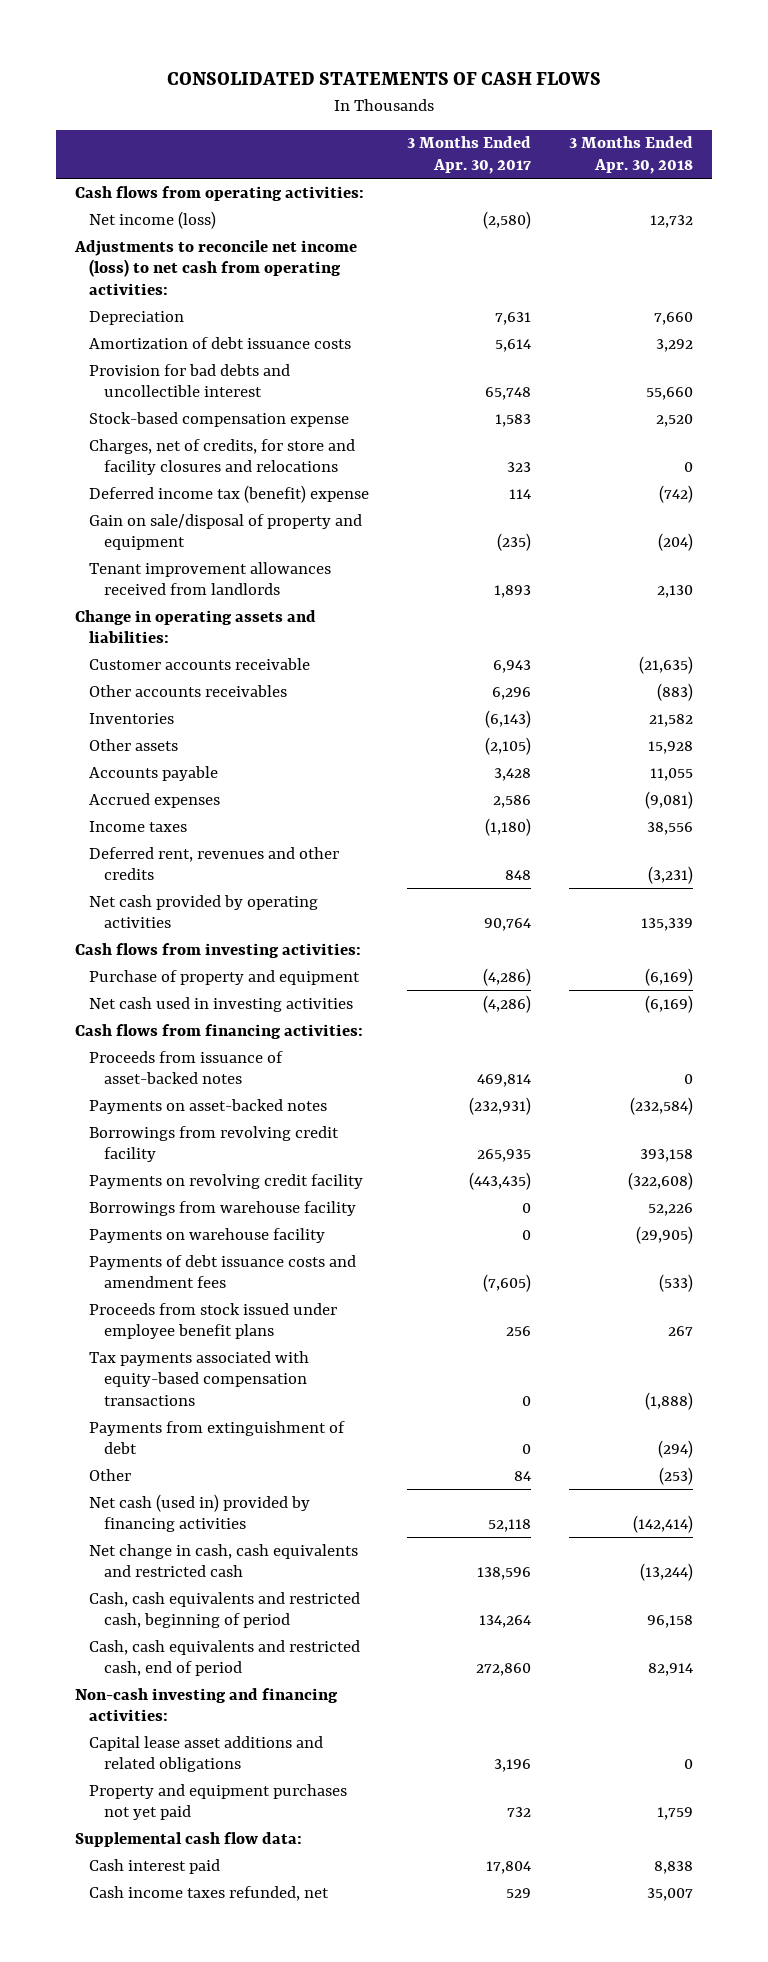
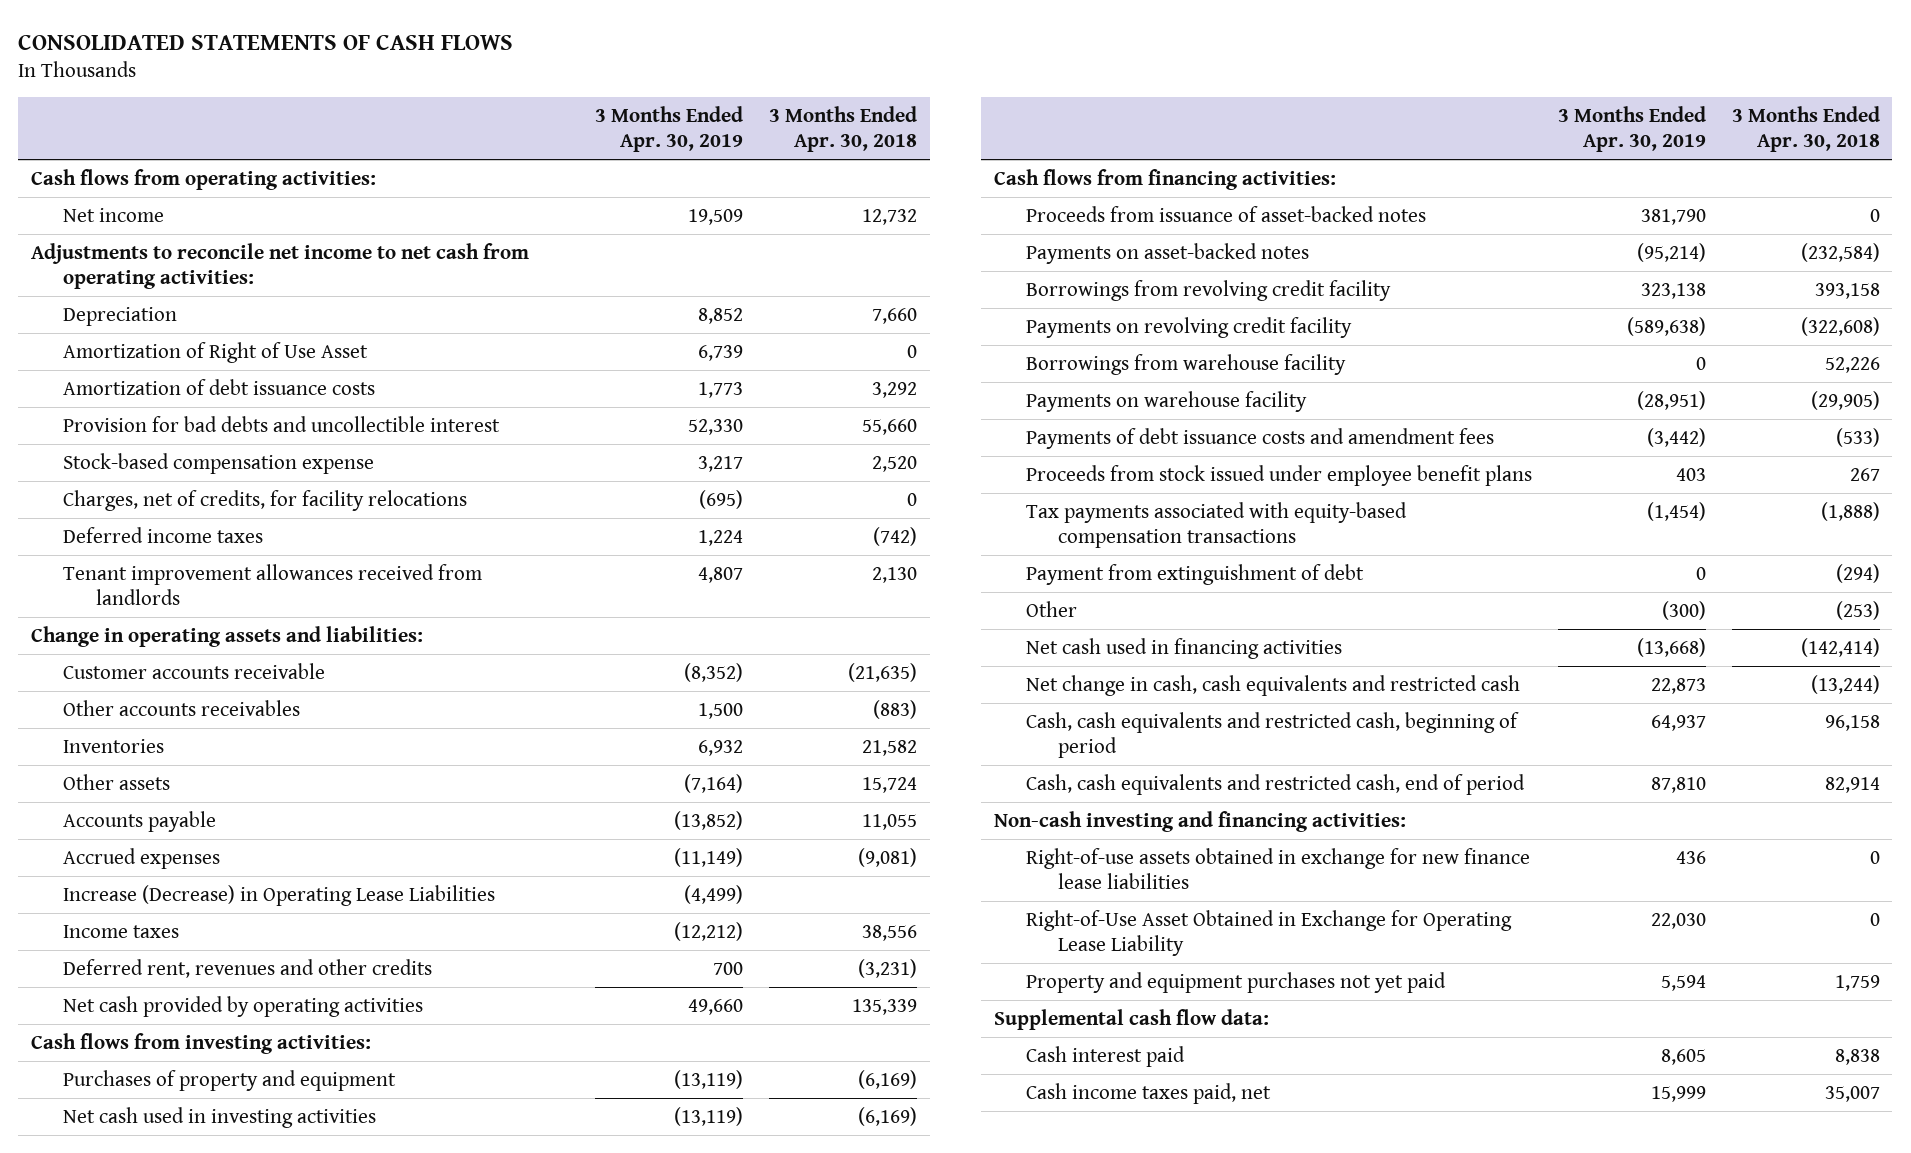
[407,136,532,175] 3 Months Ended Apr. 30, 2017 -> none
none -> [595,105,744,153] 3 Months Ended Apr. 30, 2019
[89,210,217,229] Net income (loss) -> [63,207,165,222] Net income
[74,239,358,296] Adjustments to reconcile net income (loss) to net cash from operating activities: -> [31,242,530,290] Adjustments to reconcile net income to net cash from operating activities:
none -> [63,341,369,363] Amortization of Right of Use Asset
[89,513,363,551] Gain on sale/disposal of property and equipment -> none
[89,438,356,476] Charges, net of credits, for store and facility closures and relocations -> [63,489,468,511] Charges, net of credits, for facility relocations
[89,484,370,503] Deferred income tax (benefit) expense -> [63,526,264,543] Deferred income taxes
[648,740,694,754] 15,928 -> [862,776,918,793] 15,724
none -> [63,884,496,906] Increase (Decrease) in Operating Lease Liabilities
[89,969,361,985] Purchase of property and equipment -> [63,1069,397,1091] Purchases of property and equipment
[89,1420,346,1455] Payments from extinguishment of debt -> [1025,563,1364,585] Payment from extinguishment of debt
[89,1493,311,1533] Net cash (used in) provided by financing activities -> [1025,637,1342,659] Net cash used in financing activities
[89,1735,324,1773] Capital lease asset additions and related obligations -> [1025,847,1530,890] Right-of-use assets obtained in exchange for new finance lease liabilities
none -> [1025,909,1512,957] Right-of-Use Asset Obtained in Exchange for Operating Lease Liability
[89,1885,330,1901] Cash income taxes refunded, net -> [1025,1082,1271,1104] Cash income taxes paid, net

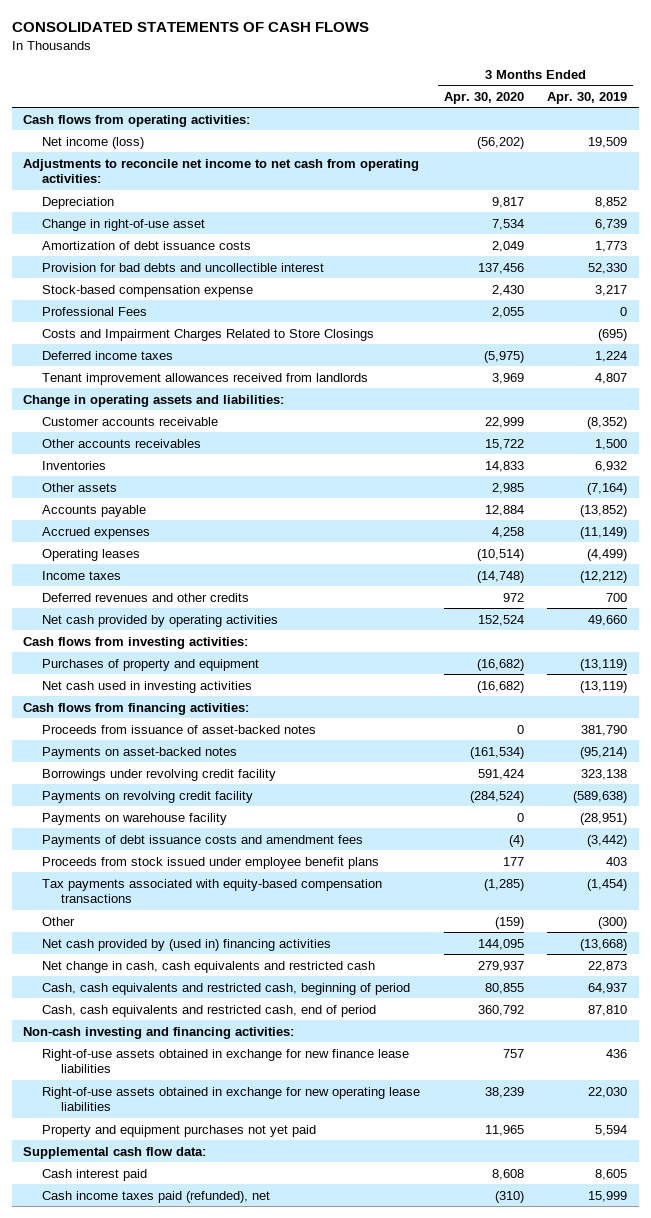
[769,105,918,153] 3 Months Ended Apr. 30, 2018 -> none
none -> [443,91,524,104] Apr. 30, 2020
[63,207,165,222] Net income -> [42,136,145,149] Net income (loss)
[63,341,369,363] Amortization of Right of Use Asset -> [42,218,206,231] Change in right-of-use asset
none -> [42,306,148,316] Professional Fees
[63,489,468,511] Charges, net of credits, for facility relocations -> [42,328,375,341] Costs and Impairment Charges Related to Store Closings
[63,884,496,906] Increase (Decrease) in Operating Lease Liabilities -> [42,548,141,561] Operating leases
[63,958,433,978] Deferred rent, revenues and other credits -> [42,592,250,602] Deferred revenues and other credits
[1025,279,1391,301] Borrowings from revolving credit facility -> [42,768,277,781] Borrowings under revolving credit facility
[1025,353,1346,375] Borrowings from warehouse facility -> none
[1025,563,1364,585] Payment from extinguishment of debt -> none
[1025,637,1342,659] Net cash used in financing activities -> [42,938,332,951] Net cash provided by (used in) financing activities
[1025,909,1512,957] Right-of-Use Asset Obtained in Exchange for Operating Lease Liability -> [42,1086,421,1112] Right-of-use assets obtained in exchange for new operating lease liabilities
[1025,1082,1271,1104] Cash income taxes paid, net -> [42,1190,271,1203] Cash income taxes paid (refunded), net

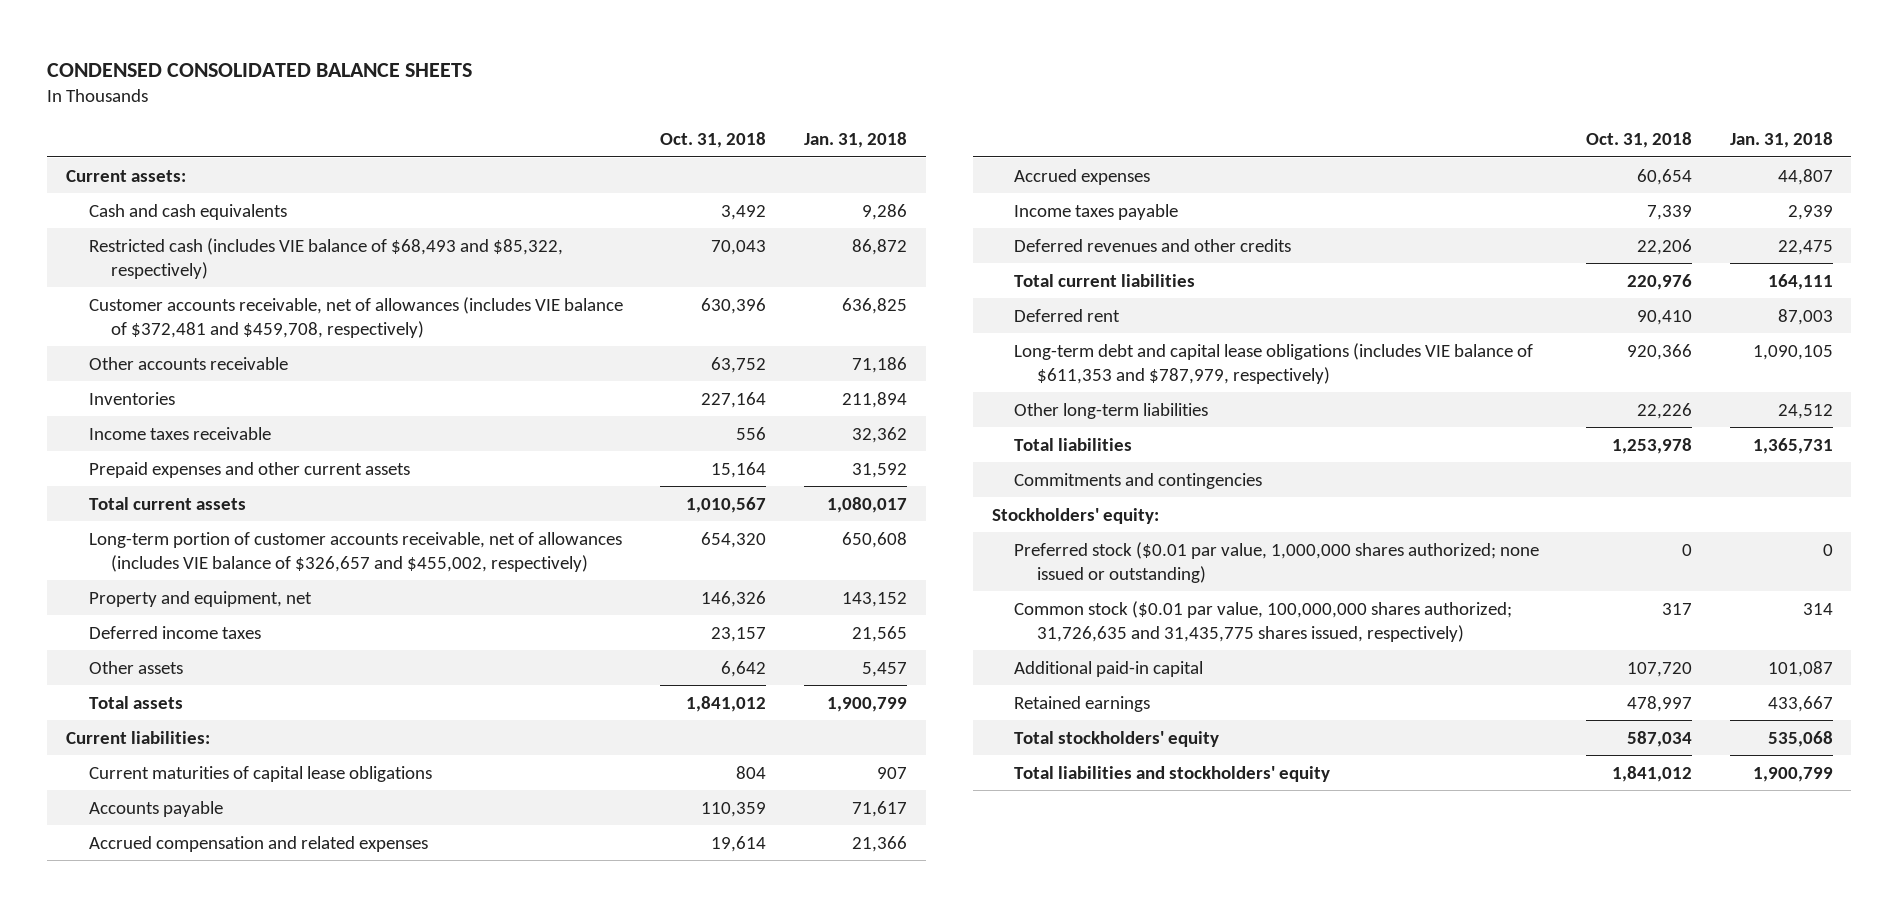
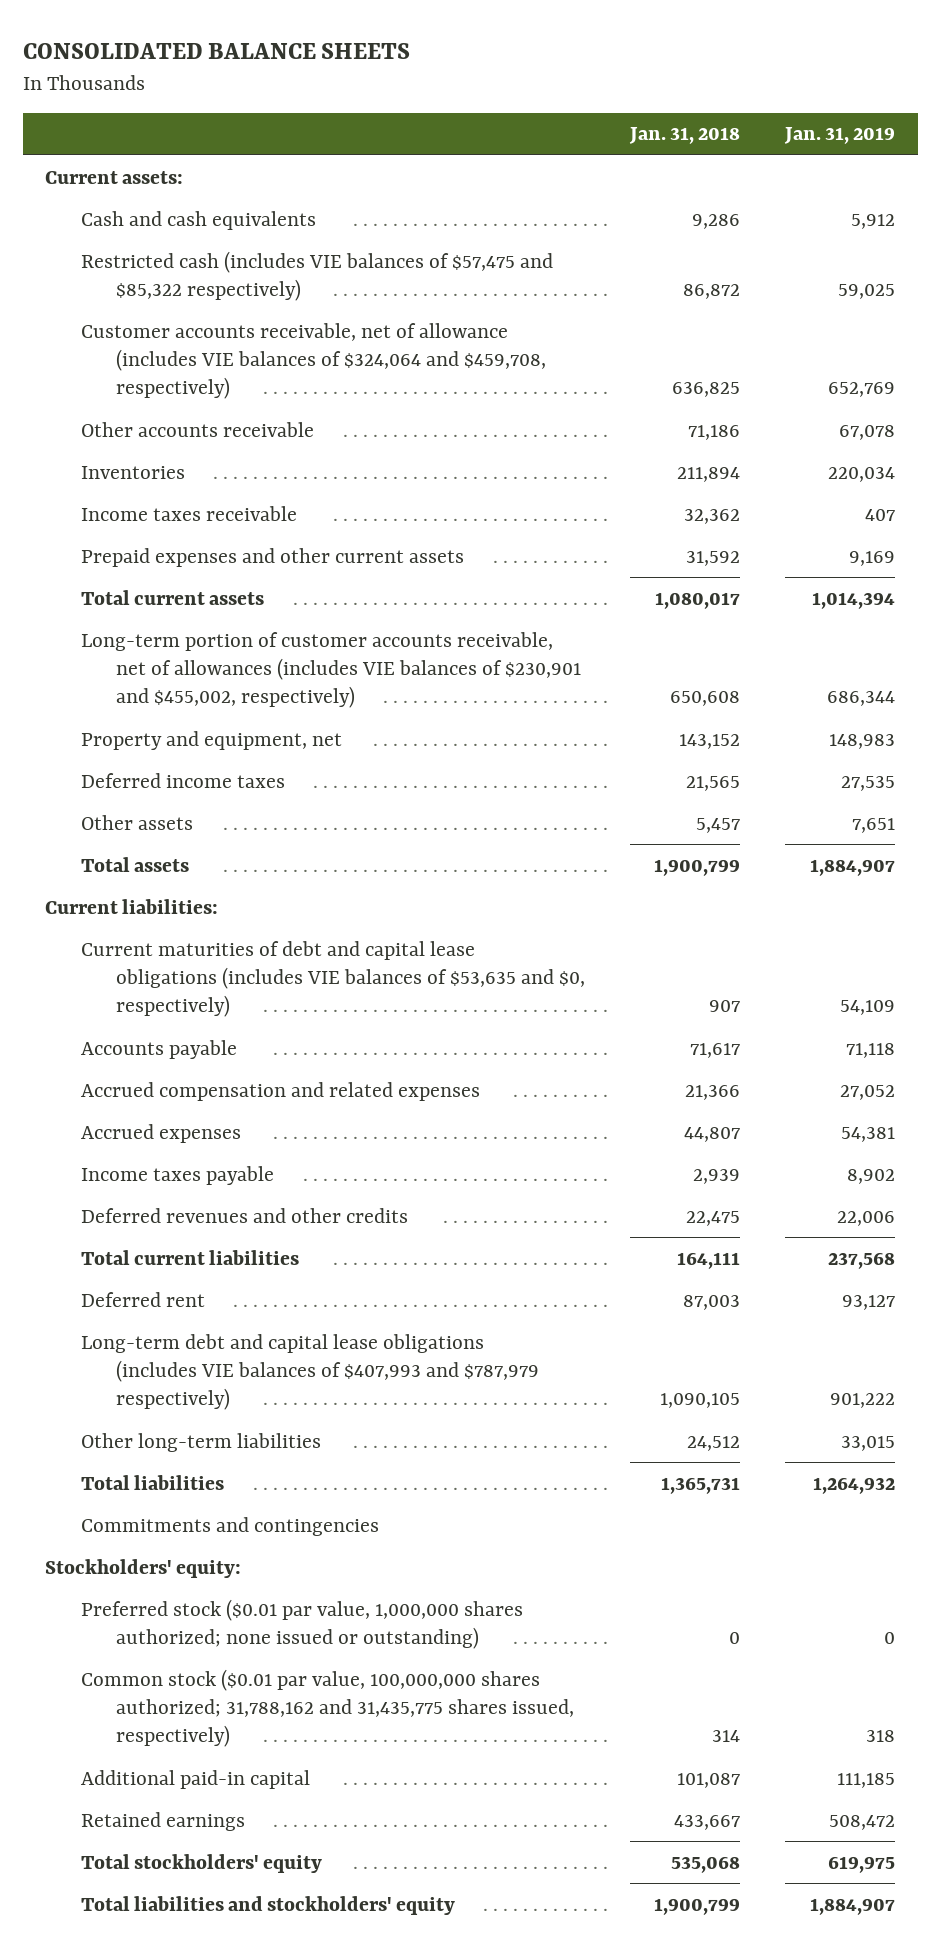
[47,62,473,77] CONDENSED CONSOLIDATED BALANCE SHEETS -> [22,42,410,59] CONSOLIDATED BALANCE SHEETS
[660,131,767,148] Oct. 31, 2018 -> none
none -> [784,127,896,145] Jan. 31, 2019
[88,237,563,279] Restricted cash (includes VIE balance of $68,493 and $85,322, respectively) -> [80,250,553,301] Restricted cash (includes VIE balances of $57,475 and $85,322 respectively)
[88,296,623,338] Customer accounts receivable, net of allowances (includes VIE balance of $372,481 and $459,708, respectively) -> [80,322,547,400] Customer accounts receivable, net of allowance (includes VIE balances of $324,064 and $459,708, respectively)
[88,531,622,572] Long-term portion of customer accounts receivable, net of allowances (includes VIE balance of $326,657 and $455,002, respectively) -> [80,631,582,709] Long-term portion of customer accounts receivable, net of allowances (includes VIE balances of $230,901 and $455,002, respectively)
[88,765,432,782] Current maturities of capital lease obligations -> [80,940,586,1018] Current maturities of debt and capital lease obligations (includes VIE balances of $53,635 and $0, respectively)
[1014,342,1534,384] Long-term debt and capital lease obligations (includes VIE balance of $611,353 and $787,979, respectively) -> [80,1333,540,1411] Long-term debt and capital lease obligations (includes VIE balances of $407,993 and $787,979 respectively)
[1014,600,1513,642] Common stock ($0.01 par value, 100,000,000 shares authorized; 31,726,635 and 31,435,775 shares issued, respectively) -> [80,1668,575,1748] Common stock ($0.01 par value, 100,000,000 shares authorized; 31,788,162 and 31,435,775 shares issued, respectively)

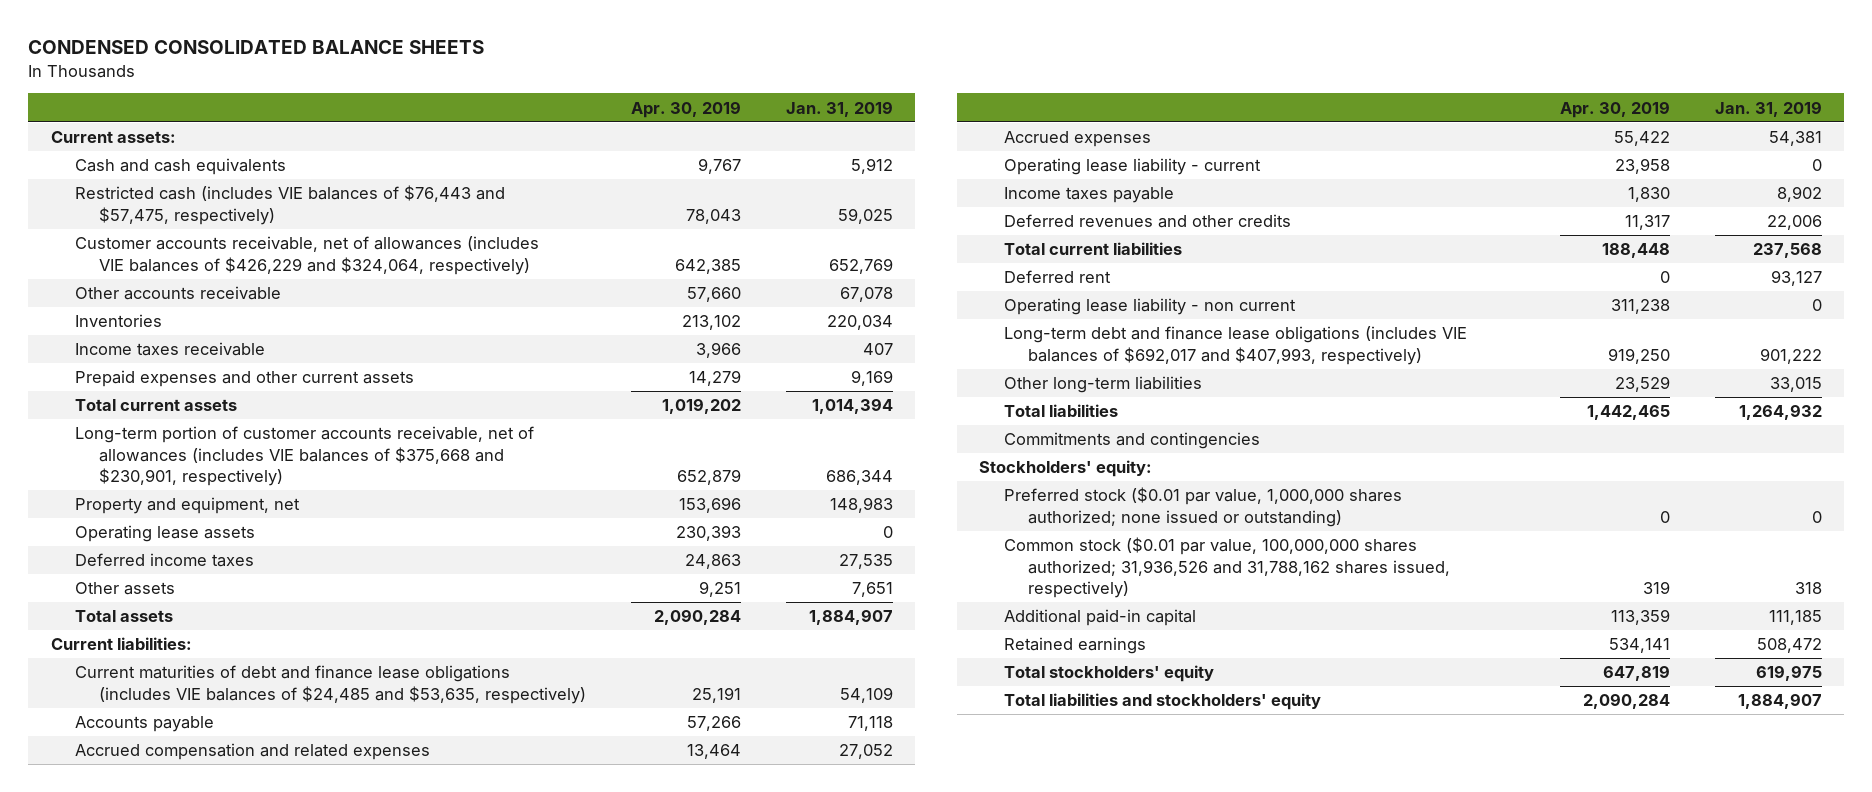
[22,42,410,59] CONSOLIDATED BALANCE SHEETS -> [28,40,485,55] CONDENSED CONSOLIDATED BALANCE SHEETS
[629,127,741,145] Jan. 31, 2018 -> none
none -> [631,100,742,118] Apr. 30, 2019
[80,250,553,301] Restricted cash (includes VIE balances of $57,475 and $85,322 respectively) -> [75,185,506,225] Restricted cash (includes VIE balances of $76,443 and $57,475, respectively)
[80,322,547,400] Customer accounts receivable, net of allowance (includes VIE balances of $324,064 and $459,708, respectively) -> [75,236,540,275] Customer accounts receivable, net of allowances (includes VIE balances of $426,229 and $324,064, respectively)
[80,631,582,709] Long-term portion of customer accounts receivable, net of allowances (includes VIE balances of $230,901 and $455,002, respectively) -> [75,426,535,486] Long-term portion of customer accounts receivable, net of allowances (includes VIE balances of $375,668 and $230,901, respectively)
none -> [75,525,256,543] Operating lease assets
[80,940,586,1018] Current maturities of debt and capital lease obligations (includes VIE balances of $53,635 and $0, respectively) -> [75,665,587,704] Current maturities of debt and finance lease obligations (includes VIE balances of $24,485 and $53,635, respectively)
none -> [1003,158,1261,176] Operating lease liability - current
none -> [1003,298,1296,316] Operating lease liability - non current
[80,1333,540,1411] Long-term debt and capital lease obligations (includes VIE balances of $407,993 and $787,979 respectively) -> [1003,326,1467,365] Long-term debt and finance lease obligations (includes VIE balances of $692,017 and $407,993, respectively)
[80,1668,575,1748] Common stock ($0.01 par value, 100,000,000 shares authorized; 31,788,162 and 31,435,775 shares issued, respectively) -> [1003,537,1451,598] Common stock ($0.01 par value, 100,000,000 shares authorized; 31,936,526 and 31,788,162 shares issued, respectively)

